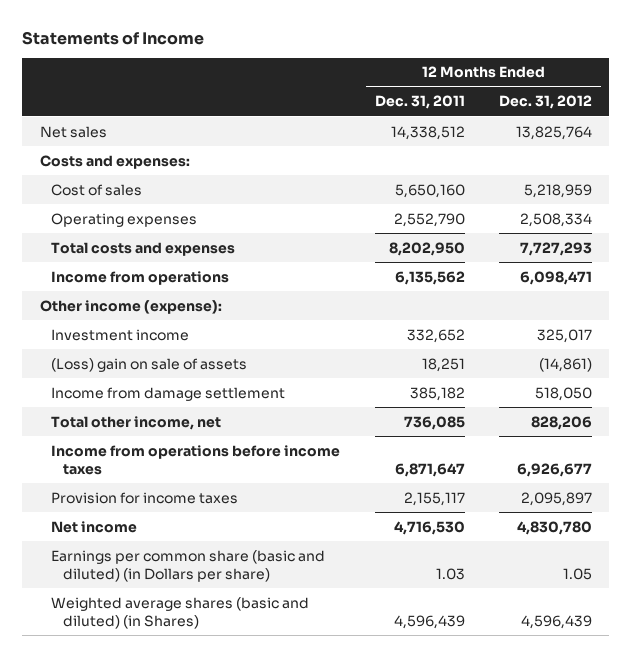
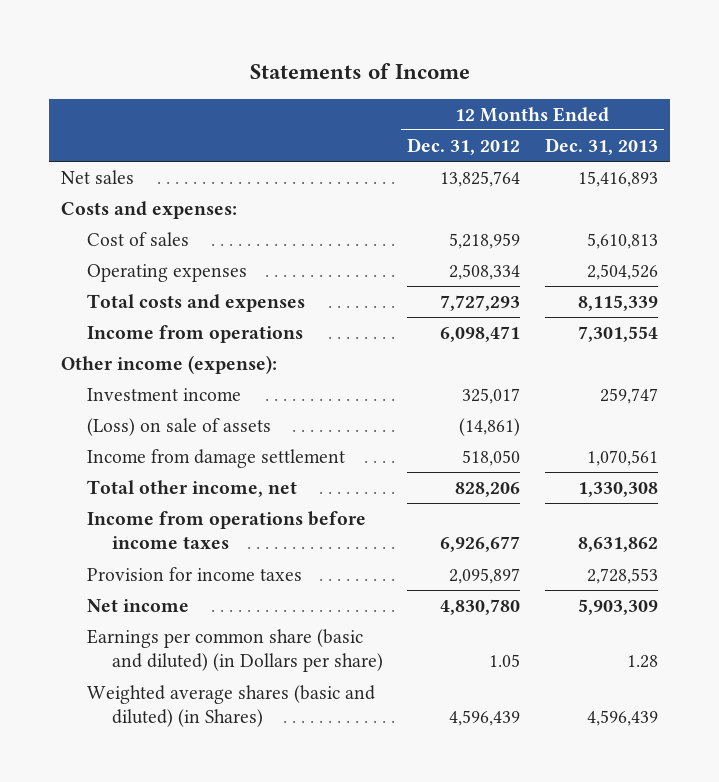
[374,95,465,110] Dec. 31, 2011 -> none
none -> [544,137,658,155] Dec. 31, 2013
[51,357,248,372] (Loss) gain on sale of assets -> [86,417,271,436] (Loss) on sale of assets

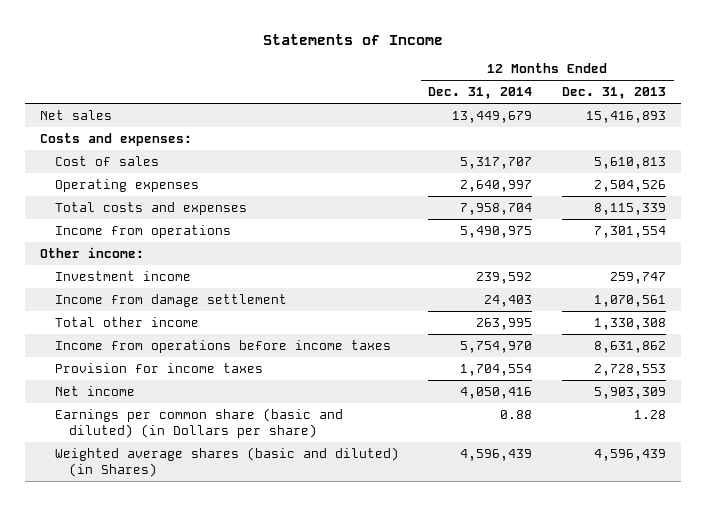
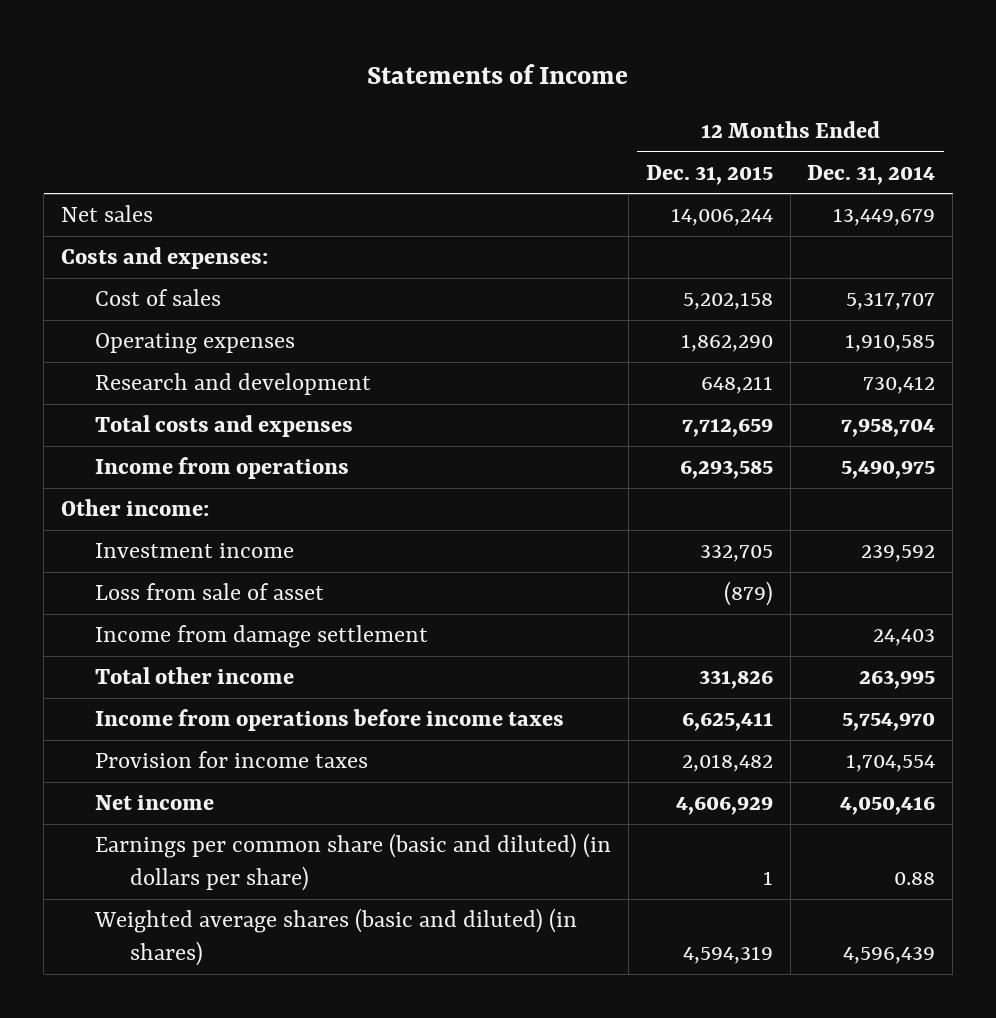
[562,87,667,100] Dec. 31, 2013 -> none
none -> [645,164,773,185] Dec. 31, 2015
[460,179,533,192] 2,640,997 -> [845,334,936,353] 1,910,585
none -> [95,373,372,396] Research and development
none -> [95,583,325,601] Loss from sale of asset
[54,407,343,438] Earnings per common share (basic and diluted) (in Dollars per share) -> [95,833,612,892] Earnings per common share (basic and diluted) (in dollars per share)
[54,446,399,477] Weighted average shares (basic and diluted) (in Shares) -> [94,908,578,967] Weighted average shares (basic and diluted) (in shares)

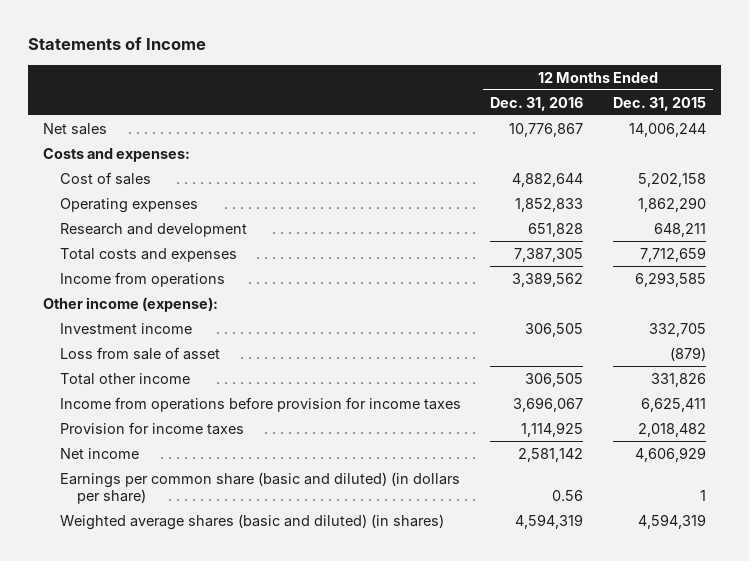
[807,164,936,185] Dec. 31, 2014 -> none
none -> [490,96,584,111] Dec. 31, 2016
[61,499,210,517] Other income: -> [42,296,218,312] Other income (expense):
[95,625,429,649] Income from damage settlement -> none
[95,709,565,732] Income from operations before income taxes -> [60,396,462,412] Income from operations before provision for income taxes

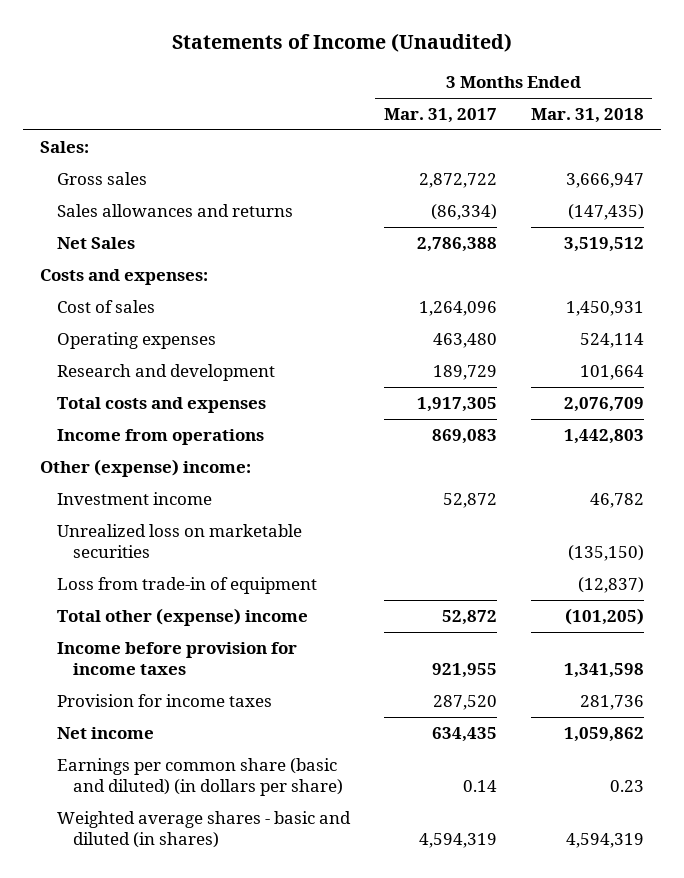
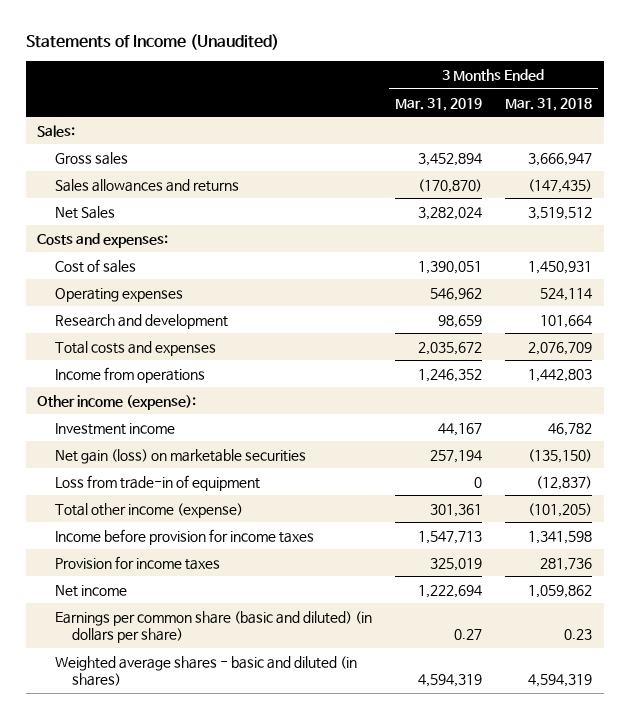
[383,108,497,124] Mar. 31, 2017 -> none
none -> [394,97,482,111] Mar. 31, 2019
[40,458,252,477] Other (expense) income: -> [37,394,197,410] Other income (expense):
[56,523,302,558] Unrealized loss on marketable securities -> [54,448,306,464] Net gain (loss) on marketable securities
[56,607,308,626] Total other (expense) income -> [54,502,243,518] Total other income (expense)

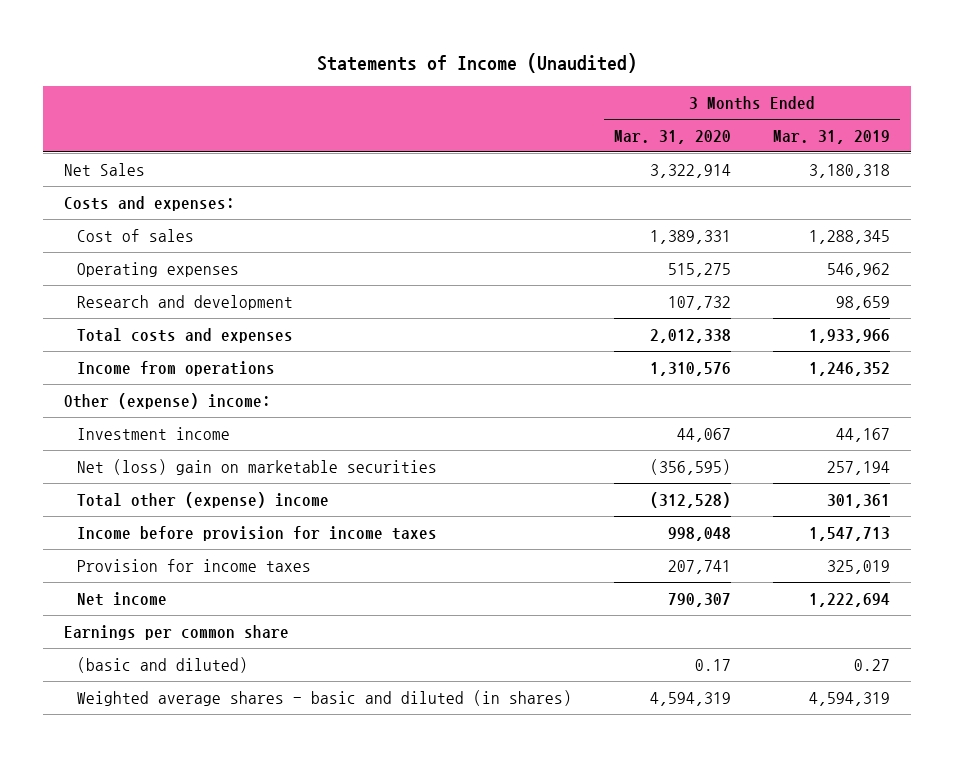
[505,97,593,111] Mar. 31, 2018 -> none
none -> [614,129,732,144] Mar. 31, 2020
[37,124,76,137] Sales: -> none
[54,151,128,165] Gross sales -> none
[54,178,239,192] Sales allowances and returns -> none
[417,206,482,220] 3,282,024 -> [808,163,890,178] 3,180,318
[417,260,482,274] 1,390,051 -> [808,229,890,244] 1,288,345
[417,341,482,355] 2,035,672 -> [808,328,890,343] 1,933,966
[37,394,197,410] Other income (expense): -> [63,392,271,409] Other (expense) income:
[54,474,260,491] Loss from trade-in of equipment -> none
[54,448,306,464] Net gain (loss) on marketable securities -> [77,458,438,475] Net (loss) gain on marketable securities
[54,502,243,518] Total other income (expense) -> [77,491,330,508] Total other (expense) income
[54,610,372,644] Earnings per common share (basic and diluted) (in dollars per share) -> none
none -> [63,624,289,640] Earnings per common share
none -> [77,656,249,673] (basic and diluted)

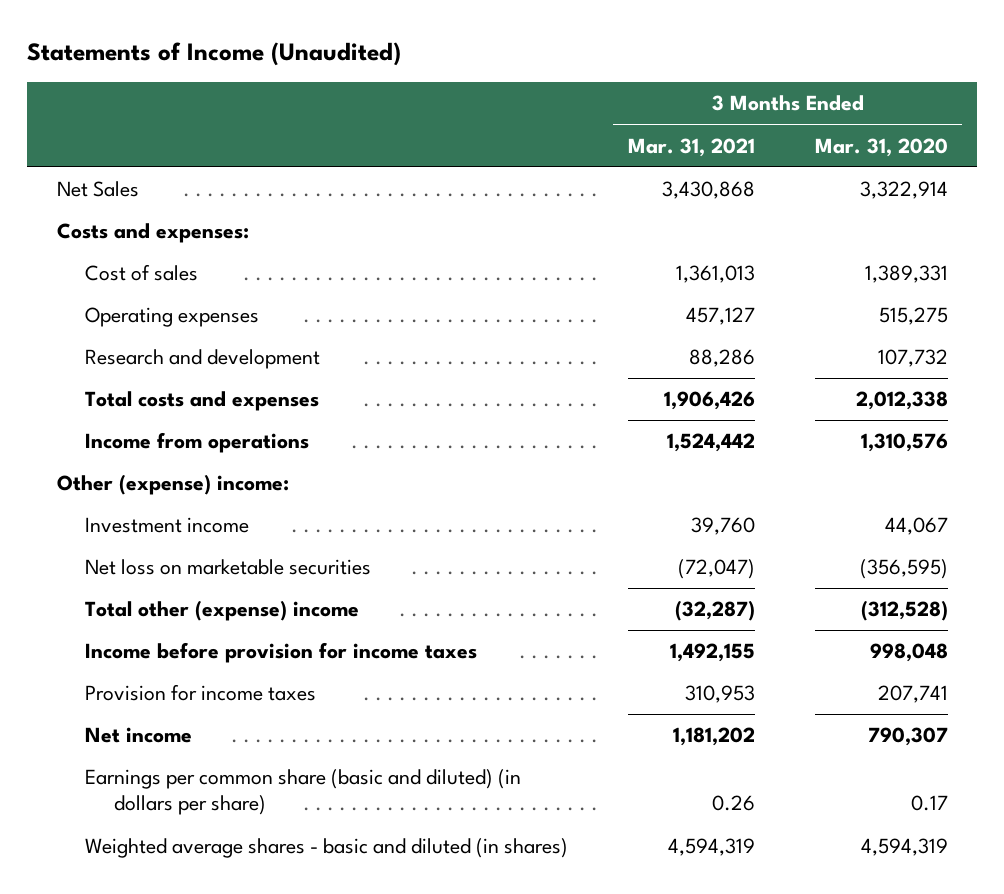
[772,129,890,144] Mar. 31, 2019 -> none
none -> [627,137,755,157] Mar. 31, 2021
[77,458,438,475] Net (loss) gain on marketable securities -> [85,559,372,576] Net loss on marketable securities
[63,624,289,640] Earnings per common share -> none
[77,656,249,673] (basic and diluted) -> none
none -> [85,769,522,816] Earnings per common share (basic and diluted) (in dollars per share)

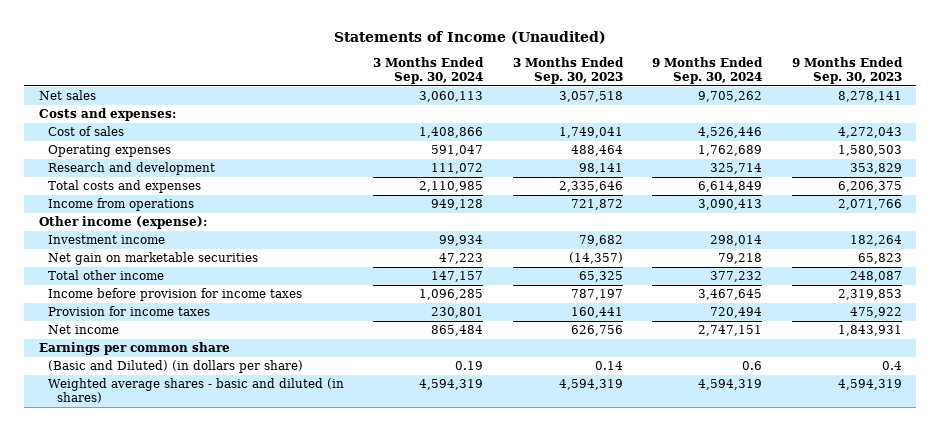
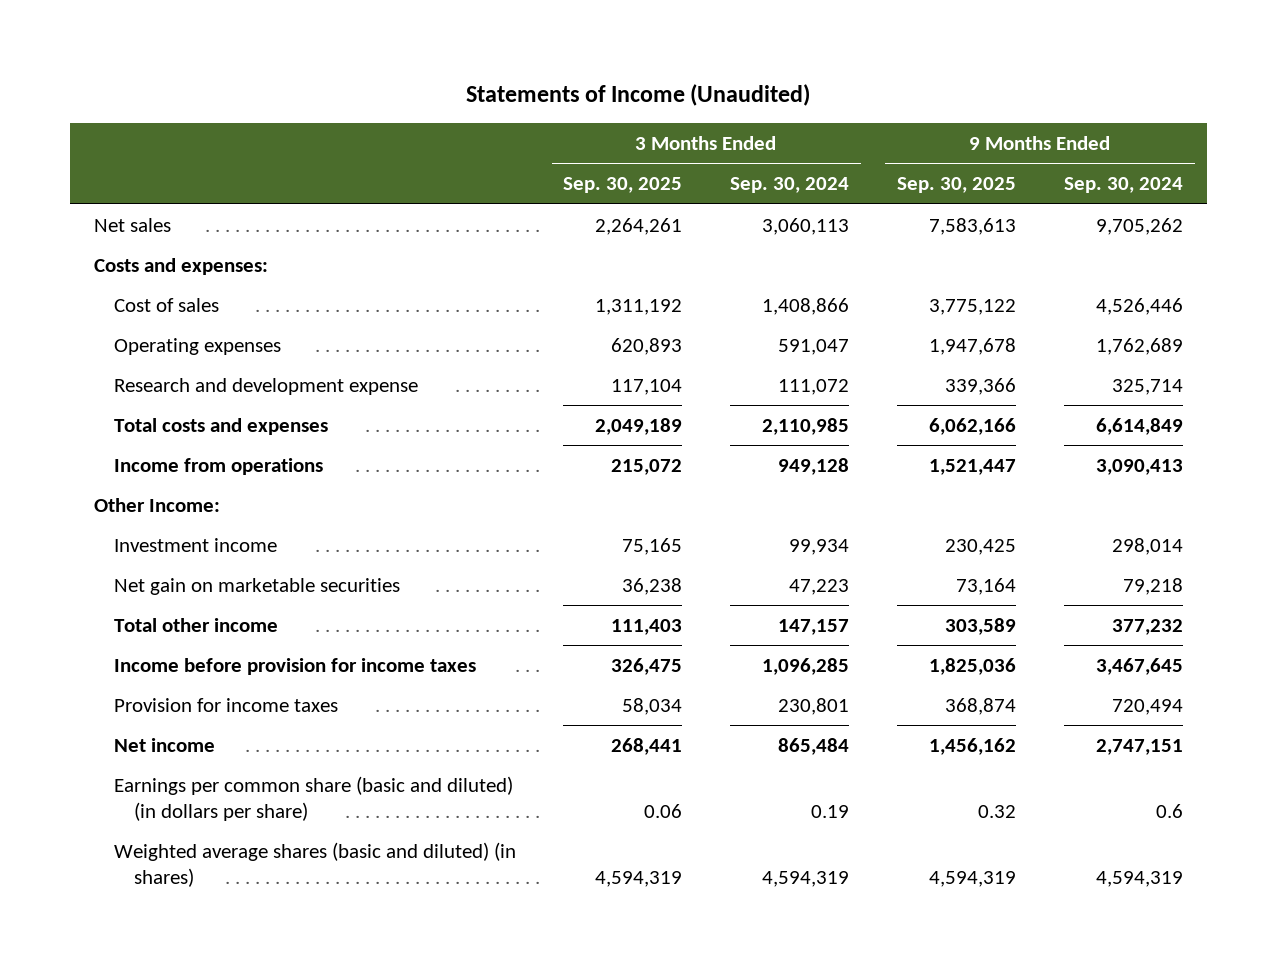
[512,57,624,84] 3 Months Ended Sep. 30, 2023 -> none
[791,57,903,84] 9 Months Ended Sep. 30, 2023 -> none
none -> [563,177,683,194] Sep. 30, 2025
none -> [897,177,1017,194] Sep. 30, 2025
[47,162,215,176] Research and development -> [113,377,418,395] Research and development expense
[39,216,208,230] Other income (expense): -> [93,497,220,512] Other Income:
[39,342,231,356] Earnings per common share -> none
[47,360,303,374] (Basic and Diluted) (in dollars per share) -> [113,775,513,821] Earnings per common share (basic and diluted) (in dollars per share)
[47,378,344,404] Weighted average shares - basic and diluted (in shares) -> [113,841,516,887] Weighted average shares (basic and diluted) (in shares)

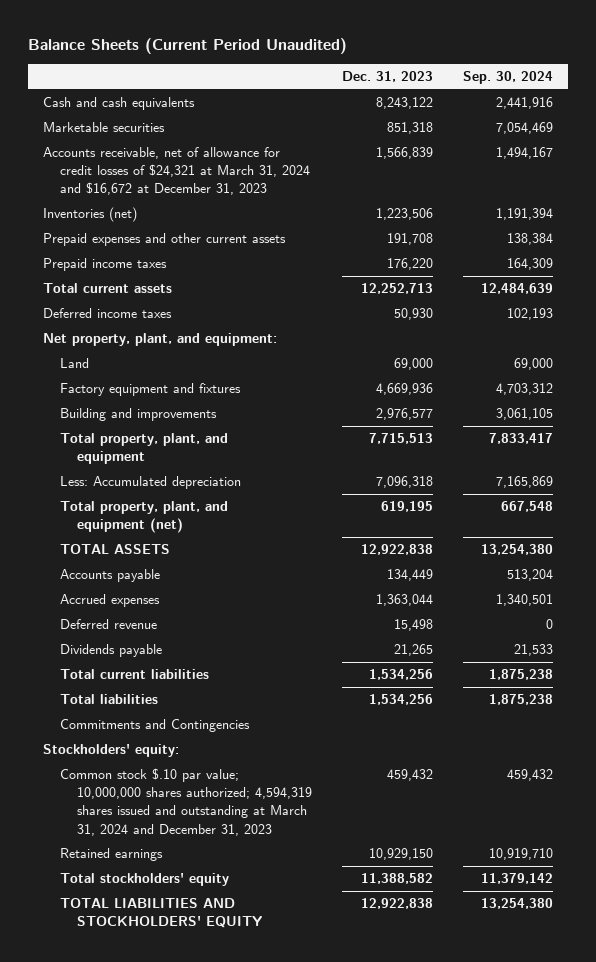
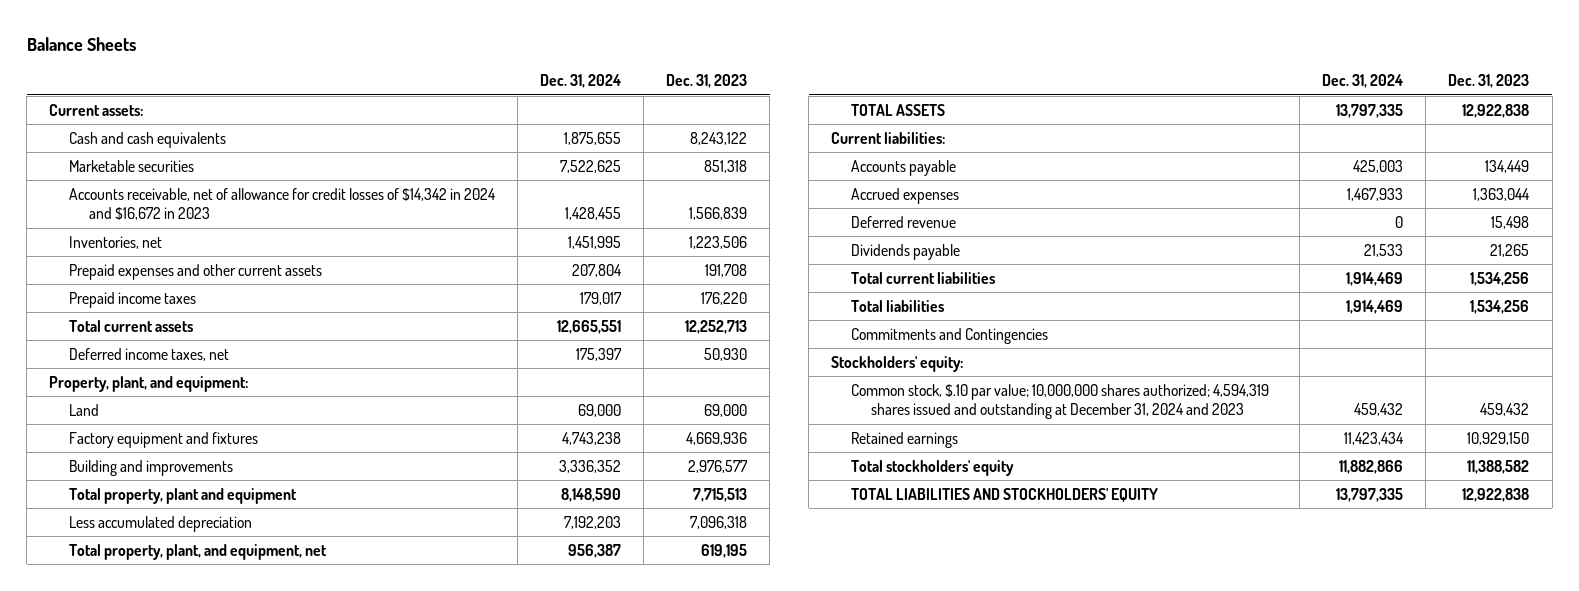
[27,37,347,54] Balance Sheets (Current Period Unaudited) -> [26,36,136,51] Balance Sheets
[462,71,553,85] Sep. 30, 2024 -> none
none -> [540,74,622,89] Dec. 31, 2024
none -> [49,103,144,116] Current assets:
[42,147,310,196] Accounts receivable, net of allowance for credit losses of $24,321 at March 31, 2024 and $16,672 at December 31, 2023 -> [68,187,496,221] Accounts receivable, net of allowance for credit losses of $14,342 in 2024 and $16,672 in 2023
[42,207,137,223] Inventories (net) -> [68,235,162,249] Inventories, net
[42,308,172,319] Deferred income taxes -> [68,347,229,361] Deferred income taxes, net
[42,333,277,347] Net property, plant, and equipment: -> [49,375,249,392] Property, plant, and equipment:
[59,433,228,465] Total property, plant, and equipment -> [68,487,297,504] Total property, plant and equipment
[59,476,241,490] Less: Accumulated depreciation -> [68,515,252,532] Less accumulated depreciation
[59,501,228,534] Total property, plant, and equipment (net) -> [68,543,327,560] Total property, plant, and equipment, net
none -> [831,131,946,144] Current liabilities:
[59,768,312,836] Common stock $.10 par value; 10,000,000 shares authorized; 4,594,319 shares issued and outstanding at March 31, 2024 and December 31, 2023 -> [851,383,1270,420] Common stock, $.10 par value; 10,000,000 shares authorized; 4,594,319 shares issued and outstanding at December 31, 2024 and 2023

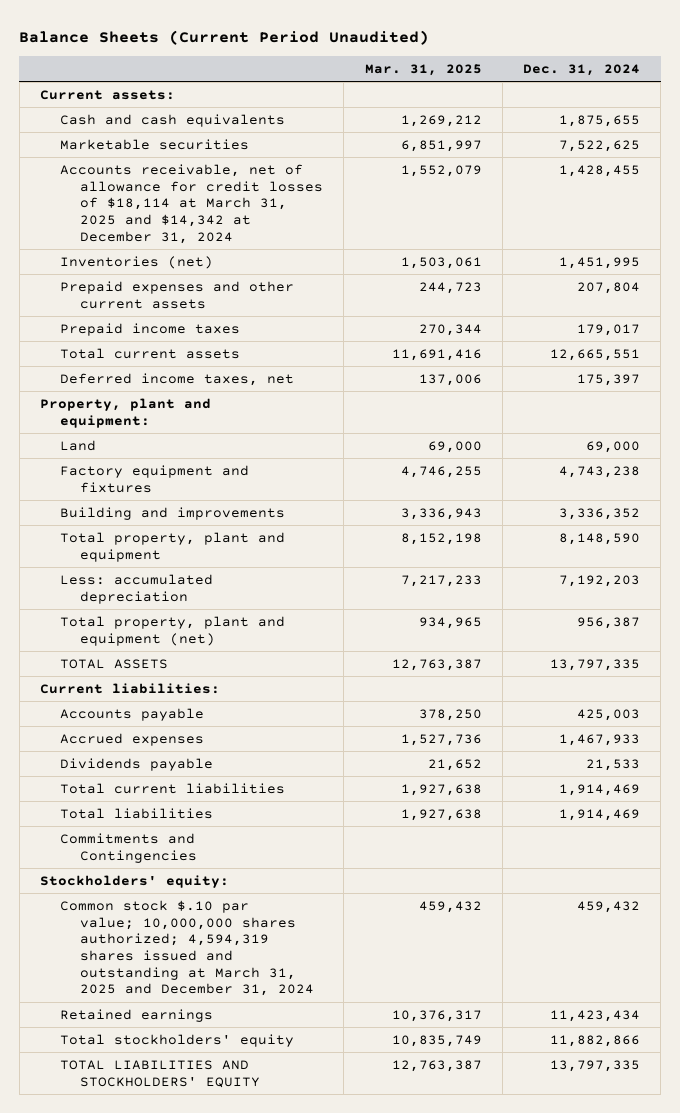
[26,36,136,51] Balance Sheets -> [19,29,430,45] Balance Sheets (Current Period Unaudited)
[666,74,748,89] Dec. 31, 2023 -> none
none -> [364,64,482,77] Mar. 31, 2025
[68,187,496,221] Accounts receivable, net of allowance for credit losses of $14,342 in 2024 and $16,672 in 2023 -> [60,163,323,244] Accounts receivable, net of allowance for credit losses of $18,114 at March 31, 2025 and $14,342 at December 31, 2024
[68,235,162,249] Inventories, net -> [60,255,214,269] Inventories (net)
[49,375,249,392] Property, plant, and equipment: -> [40,397,212,428] Property, plant and equipment:
[68,515,252,532] Less accumulated depreciation -> [60,573,214,604] Less: accumulated depreciation
[68,543,327,560] Total property, plant, and equipment, net -> [60,615,286,646] Total property, plant and equipment (net)
[851,215,957,228] Deferred revenue -> none
[851,383,1270,420] Common stock, $.10 par value; 10,000,000 shares authorized; 4,594,319 shares issued and outstanding at December 31, 2024 and 2023 -> [60,899,314,997] Common stock $.10 par value; 10,000,000 shares authorized; 4,594,319 shares issued and outstanding at March 31, 2025 and December 31, 2024

